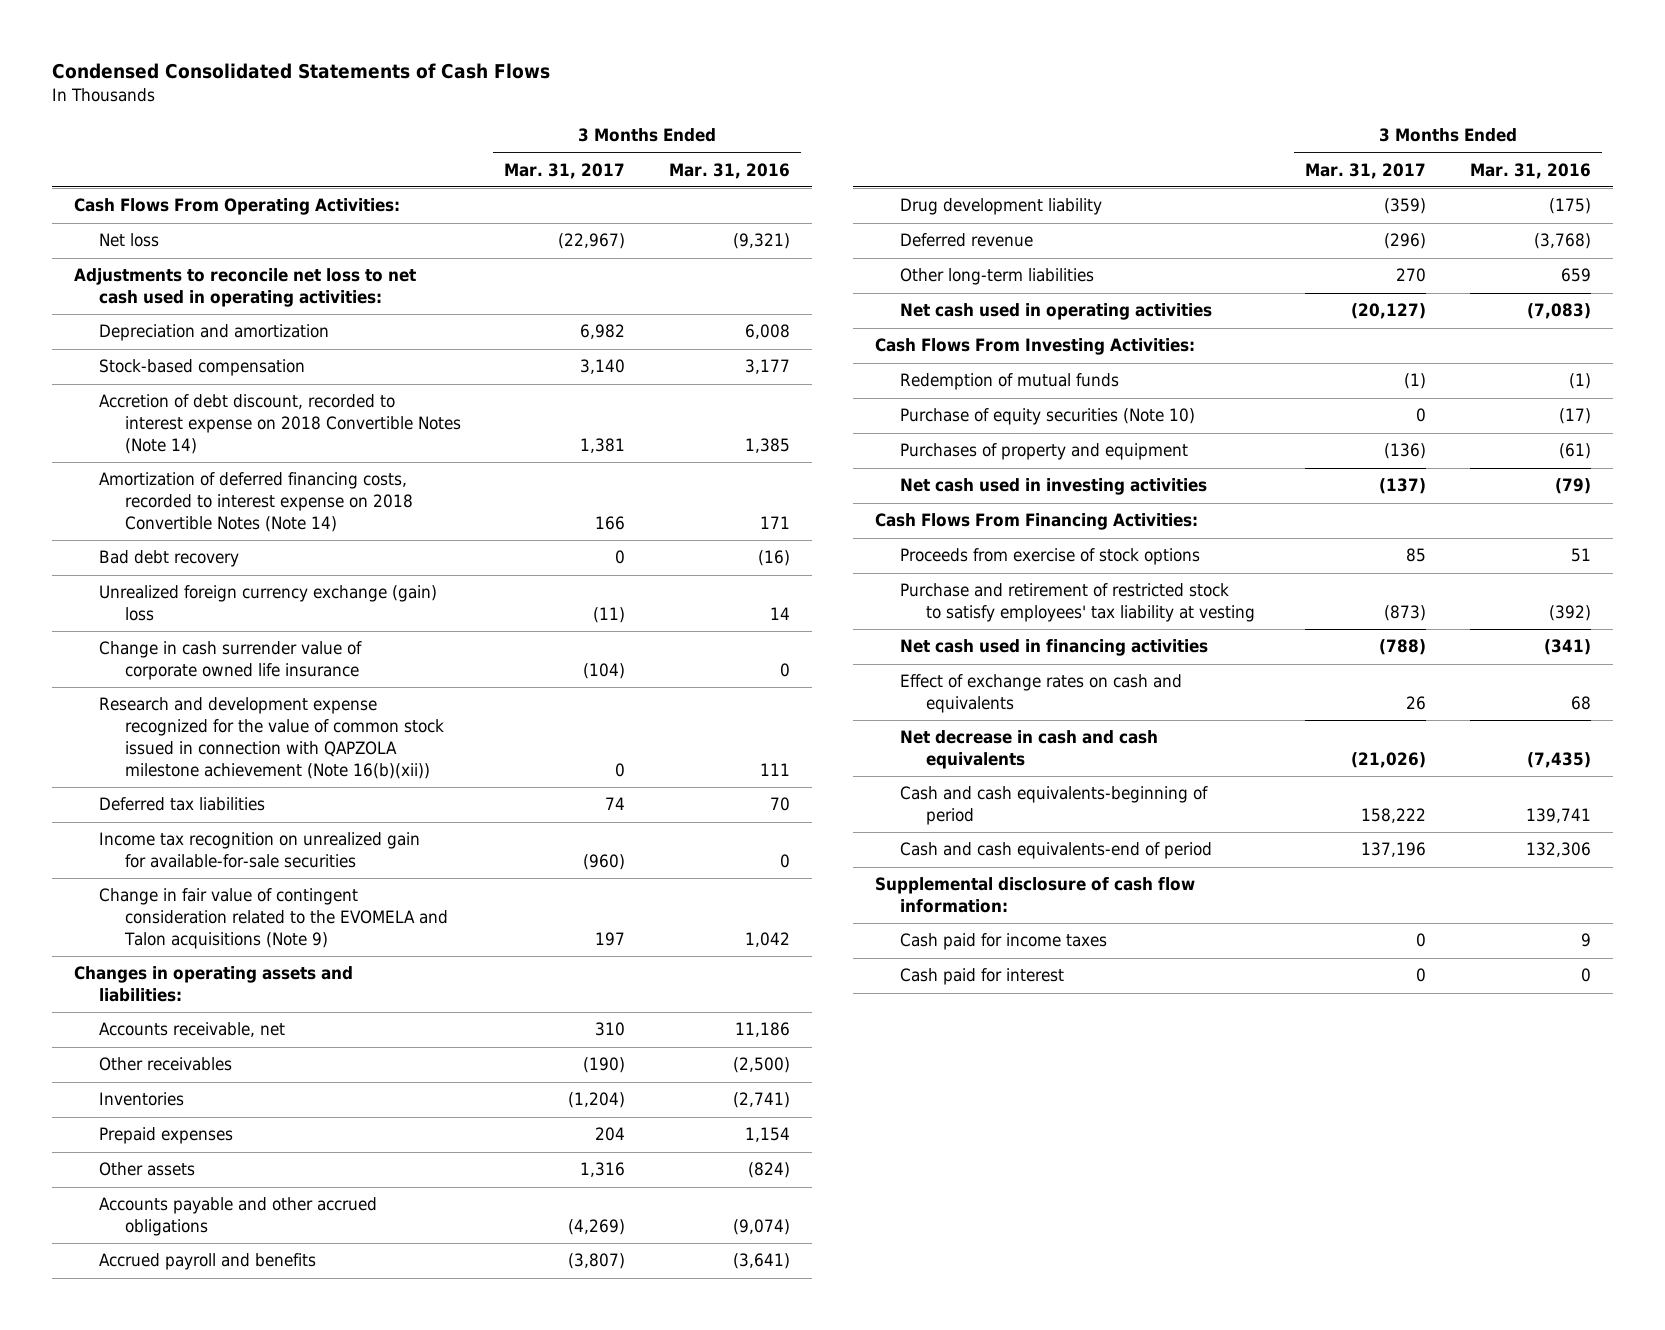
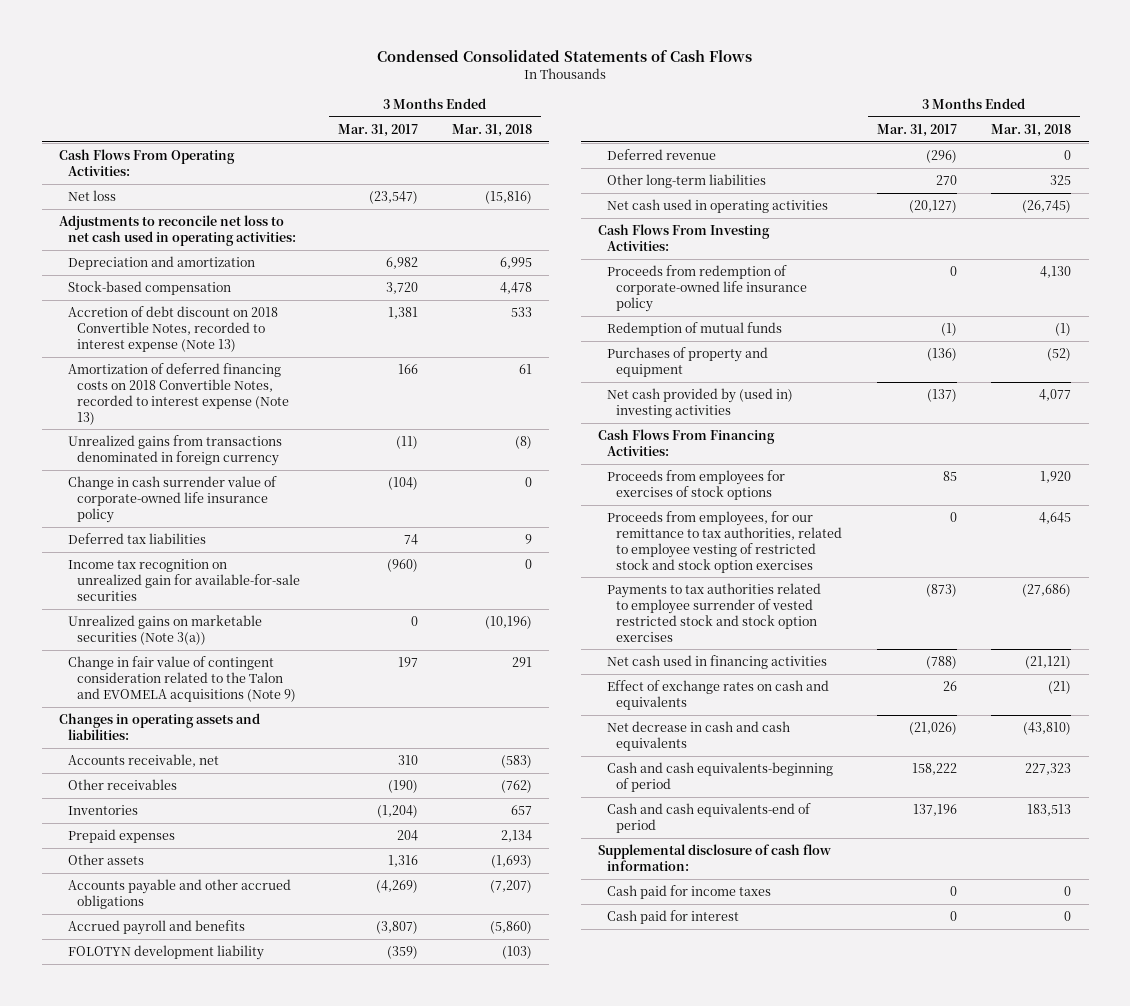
[668,162,790,179] Mar. 31, 2016 -> none
none -> [452,123,533,137] Mar. 31, 2018
[558,233,626,250] (22,967) -> [368,191,418,205] (23,547)
[99,550,240,568] Bad debt recovery -> none
[99,697,444,779] Research and development expense recognized for the value of common stock issued in connection with QAPZOLA milestone achievement (Note 16(b)(xii)) -> none
[580,359,626,375] 3,140 -> [385,282,418,295] 3,720
[99,394,461,454] Accretion of debt discount, recorded to interest expense on 2018 Convertible Notes (Note 14) -> [68,306,279,352] Accretion of debt discount on 2018 Convertible Notes, recorded to interest expense (Note 13)
[99,472,413,532] Amortization of deferred financing costs, recorded to interest expense on 2018 Convertible Notes (Note 14) -> [68,363,290,425] Amortization of deferred financing costs on 2018 Convertible Notes, recorded to interest expense (Note 13)
[99,585,438,622] Unrealized foreign currency exchange (gain) loss -> [68,435,283,466] Unrealized gains from transactions denominated in foreign currency
[99,641,363,681] Change in cash surrender value of corporate owned life insurance -> [68,476,278,523] Change in cash surrender value of corporate-owned life insurance policy
none -> [68,615,263,645] Unrealized gains on marketable securities (Note 3(a))
[99,888,448,949] Change in fair value of contingent consideration related to the EVOMELA and Talon acquisitions (Note 9) -> [68,656,297,702] Change in fair value of contingent consideration related to the Talon and EVOMELA acquisitions (Note 9)
[900,198,1103,216] Drug development liability -> [68,945,265,961] FOLOTYN development liability
none -> [607,265,808,312] Proceeds from redemption of corporate-owned life insurance policy
[900,408,1196,426] Purchase of equity securities (Note 10) -> none
[900,478,1208,496] Net cash used in investing activities -> [607,388,794,418] Net cash provided by (used in) investing activities
[900,548,1201,566] Proceeds from exercise of stock options -> [607,470,786,500] Proceeds from employees for exercises of stock options
none -> [607,511,843,573] Proceeds from employees, for our remittance to tax authorities, related to employee vesting of restricted stock and stock option exercises
[900,583,1255,623] Purchase and retirement of restricted stock to satisfy employees' tax liability at vesting -> [607,583,822,642] Payments to tax authorities related to employee surrender of vested restricted stock and stock option exercises

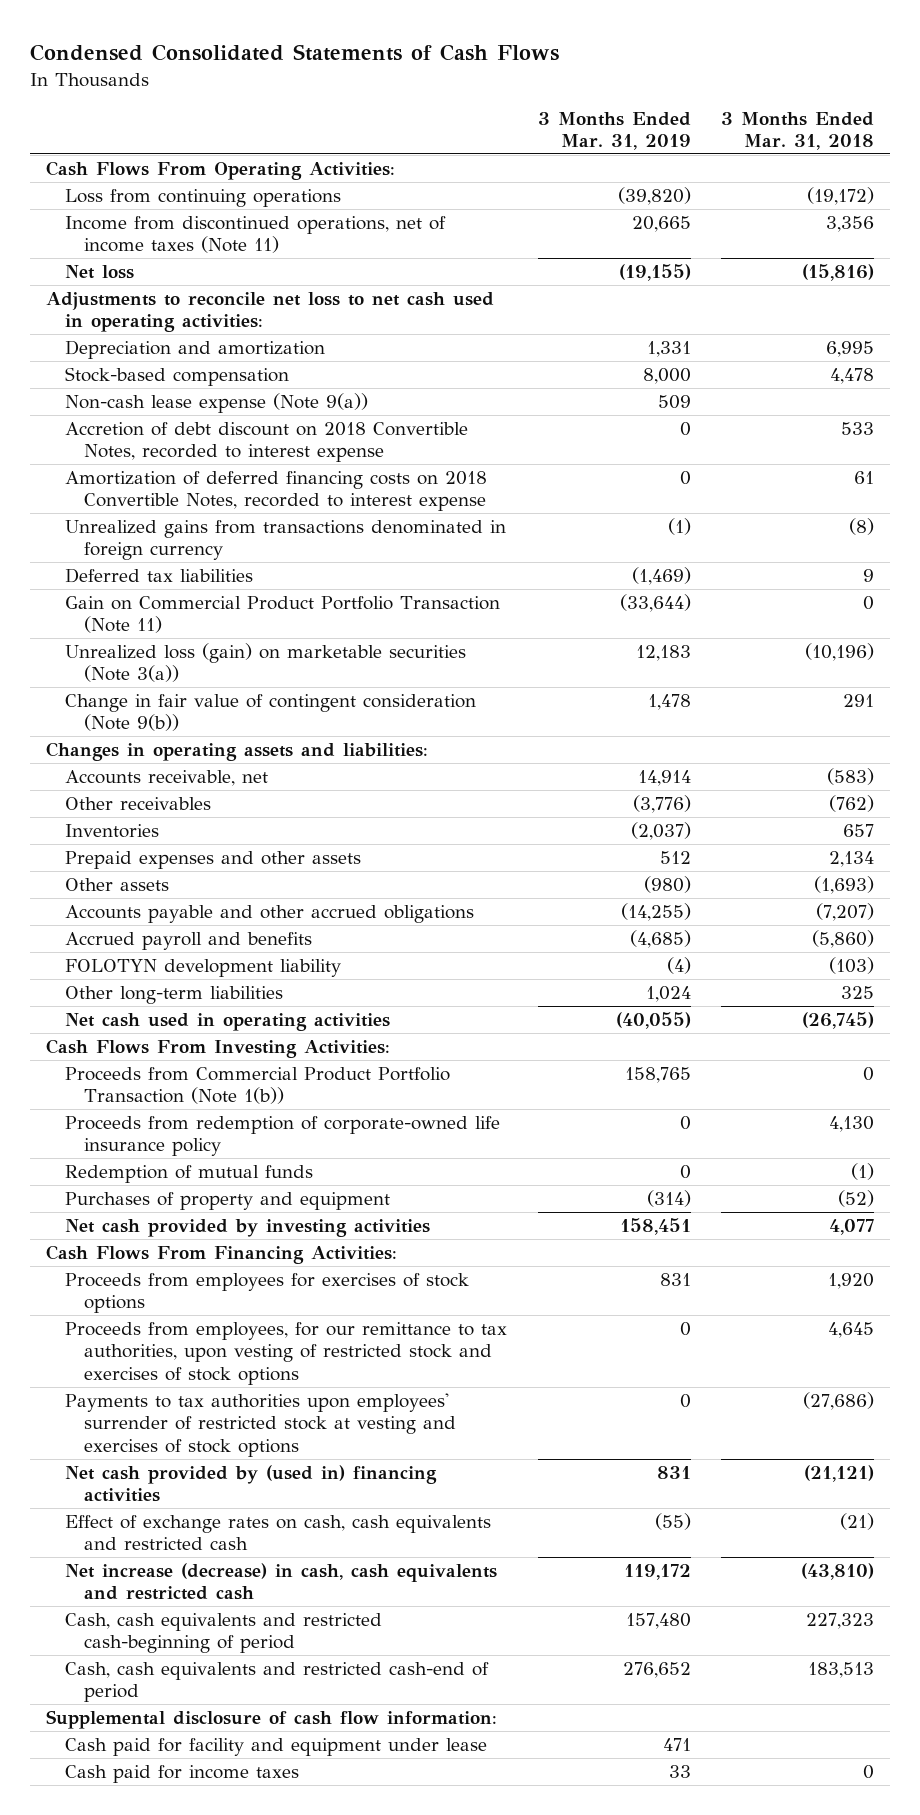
[337,123,418,137] Mar. 31, 2017 -> none
none -> [537,111,691,150] 3 Months Ended Mar. 31, 2019
none -> [64,189,341,208] Loss from continuing operations
none -> [64,216,446,254] Income from discontinued operations, net of income taxes (Note 11)
none -> [64,393,368,414] Non-cash lease expense (Note 9(a))
[68,306,279,352] Accretion of debt discount on 2018 Convertible Notes, recorded to interest expense (Note 13) -> [64,422,468,463] Accretion of debt discount on 2018 Convertible Notes, recorded to interest expense
[68,363,290,425] Amortization of deferred financing costs on 2018 Convertible Notes, recorded to interest expense (Note 13) -> [64,471,487,512] Amortization of deferred financing costs on 2018 Convertible Notes, recorded to interest expense
[68,476,278,523] Change in cash surrender value of corporate-owned life insurance policy -> none
[68,559,301,601] Income tax recognition on unrealized gain for available-for-sale securities -> none
none -> [64,596,500,634] Gain on Commercial Product Portfolio Transaction (Note 11)
[68,615,263,645] Unrealized gains on marketable securities (Note 3(a)) -> [64,643,466,683] Unrealized loss (gain) on marketable securities (Note 3(a))
[68,656,297,702] Change in fair value of contingent consideration related to the Talon and EVOMELA acquisitions (Note 9) -> [64,694,476,732] Change in fair value of contingent consideration (Note 9(b))
[68,829,176,844] Prepaid expenses -> [64,851,361,870] Prepaid expenses and other assets
[607,149,717,161] Deferred revenue -> none
none -> [64,1067,450,1105] Proceeds from Commercial Product Portfolio Transaction (Note 1(b))
[607,388,794,418] Net cash provided by (used in) investing activities -> [64,1219,430,1238] Net cash provided by investing activities
[607,511,843,573] Proceeds from employees, for our remittance to tax authorities, related to employee vesting of restricted stock and stock option exercises -> [64,1322,507,1385] Proceeds from employees, for our remittance to tax authorities, upon vesting of restricted stock and exercises of stock options
[607,583,822,642] Payments to tax authorities related to employee surrender of vested restricted stock and stock option exercises -> [64,1393,456,1457] Payments to tax authorities upon employees' surrender of restricted stock at vesting and exercises of stock options
[607,655,828,670] Net cash used in financing activities -> [64,1465,437,1503] Net cash provided by (used in) financing activities
[607,680,830,710] Effect of exchange rates on cash and equivalents -> [64,1515,491,1551] Effect of exchange rates on cash, cash equivalents and restricted cash
[607,721,791,751] Net decrease in cash and cash equivalents -> [64,1563,497,1601] Net increase (decrease) in cash, cash equivalents and restricted cash
[607,762,834,792] Cash and cash equivalents-beginning of period -> [64,1613,382,1654] Cash, cash equivalents and restricted cash-beginning of period
[607,803,812,833] Cash and cash equivalents-end of period -> [64,1662,489,1703] Cash, cash equivalents and restricted cash-end of period
none -> [64,1738,487,1757] Cash paid for facility and equipment under lease
[607,910,740,925] Cash paid for interest -> none

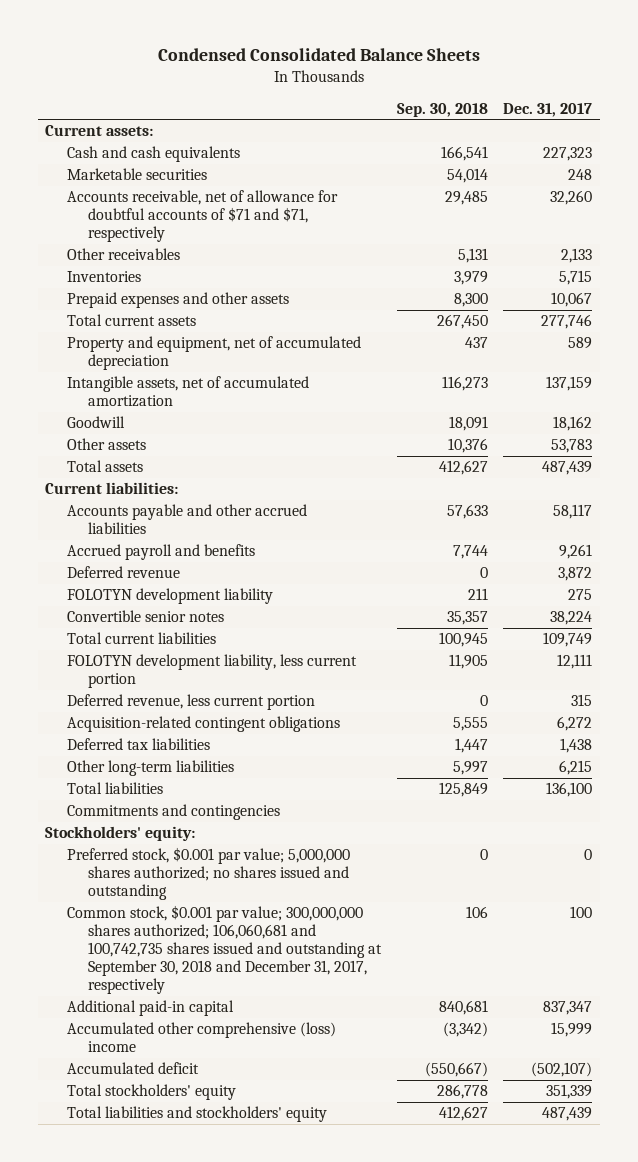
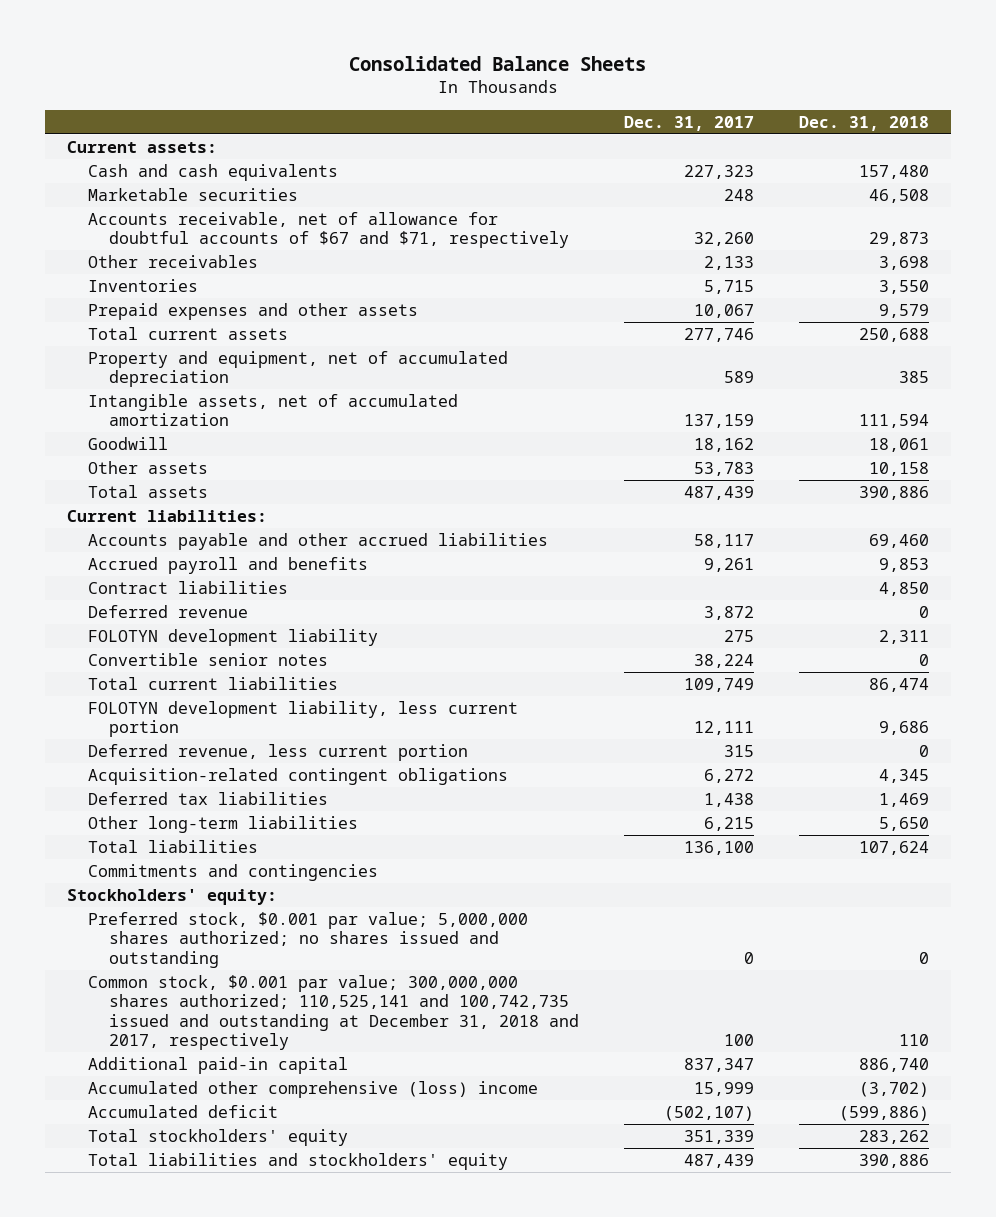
[157,48,480,62] Condensed Consolidated Balance Sheets -> [348,55,646,71] Consolidated Balance Sheets
[396,102,488,117] Sep. 30, 2018 -> none
none -> [798,115,929,131] Dec. 31, 2018
[66,190,338,243] Accounts receivable, net of allowance for doubtful accounts of $71 and $71, respectively -> [88,212,570,249] Accounts receivable, net of allowance for doubtful accounts of $67 and $71, respectively
none -> [88,581,289,595] Contract liabilities
[66,905,383,995] Common stock, $0.001 par value; 300,000,000 shares authorized; 106,060,681 and 100,742,735 shares issued and outstanding at September 30, 2018 and December 31, 2017, respectively -> [88,975,580,1051] Common stock, $0.001 par value; 300,000,000 shares authorized; 110,525,141 and 100,742,735 issued and outstanding at December 31, 2018 and 2017, respectively

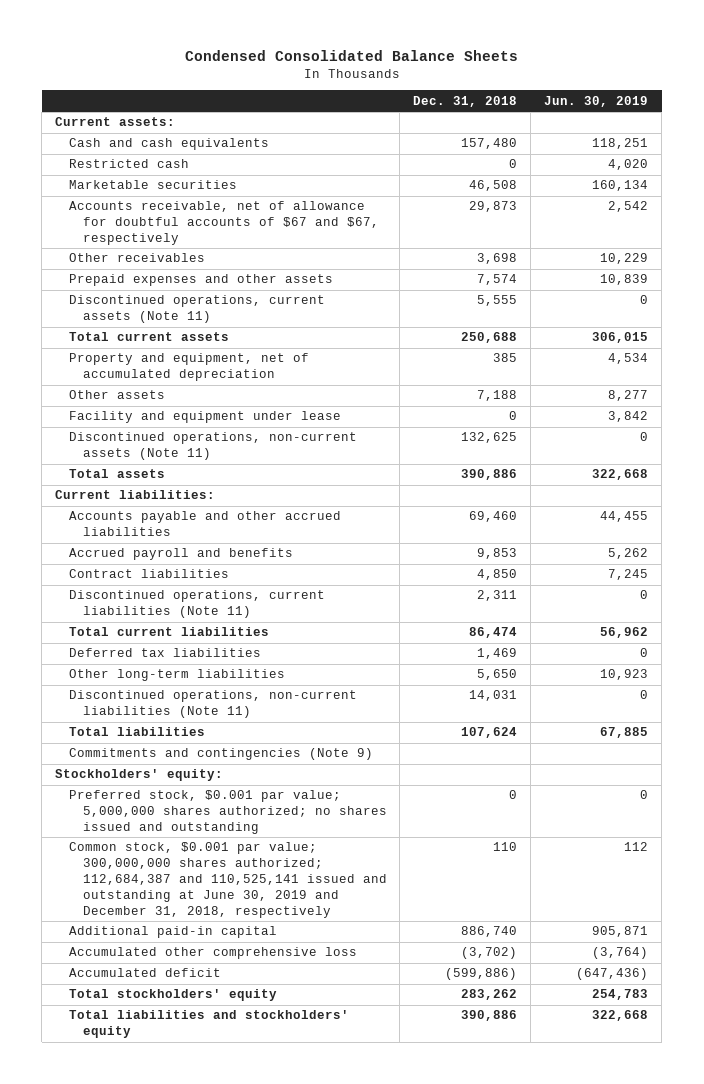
[348,55,646,71] Consolidated Balance Sheets -> [184,50,518,62] Condensed Consolidated Balance Sheets
[623,115,754,131] Dec. 31, 2017 -> none
none -> [544,95,649,107] Jun. 30, 2019
none -> [68,159,189,169] Restricted cash
[88,212,570,249] Accounts receivable, net of allowance for doubtful accounts of $67 and $71, respectively -> [68,201,379,246] Accounts receivable, net of allowance for doubtful accounts of $67 and $67, respectively
[88,279,199,293] Inventories -> none
[878,304,929,319] 9,579 -> [477,274,518,286] 7,574
none -> [68,295,325,324] Discontinued operations, current assets (Note 11)
[88,394,459,427] Intangible assets, net of accumulated amortization -> none
[88,437,169,451] Goodwill -> none
[868,462,929,477] 10,158 -> [477,390,518,402] 7,188
none -> [68,411,341,424] Facility and equipment under lease
none -> [68,432,357,461] Discontinued operations, non-current assets (Note 11)
[88,605,249,619] Deferred revenue -> none
[88,653,329,667] Convertible senior notes -> none
[88,629,379,647] FOLOTYN development liability -> [68,590,325,619] Discontinued operations, current liabilities (Note 11)
[88,701,519,738] FOLOTYN development liability, less current portion -> none
[88,744,469,762] Deferred revenue, less current portion -> none
[88,768,509,786] Acquisition-related contingent obligations -> none
none -> [68,690,357,719] Discontinued operations, non-current liabilities (Note 11)
[88,864,379,882] Commitments and contingencies -> [68,748,373,761] Commitments and contingencies (Note 9)
[88,975,580,1051] Common stock, $0.001 par value; 300,000,000 shares authorized; 110,525,141 and 100,742,735 issued and outstanding at December 31, 2018 and 2017, respectively -> [68,842,387,918] Common stock, $0.001 par value; 300,000,000 shares authorized; 112,684,387 and 110,525,141 issued and outstanding at June 30, 2019 and December 31, 2018, respectively
[88,1081,539,1099] Accumulated other comprehensive (loss) income -> [68,947,357,960] Accumulated other comprehensive loss

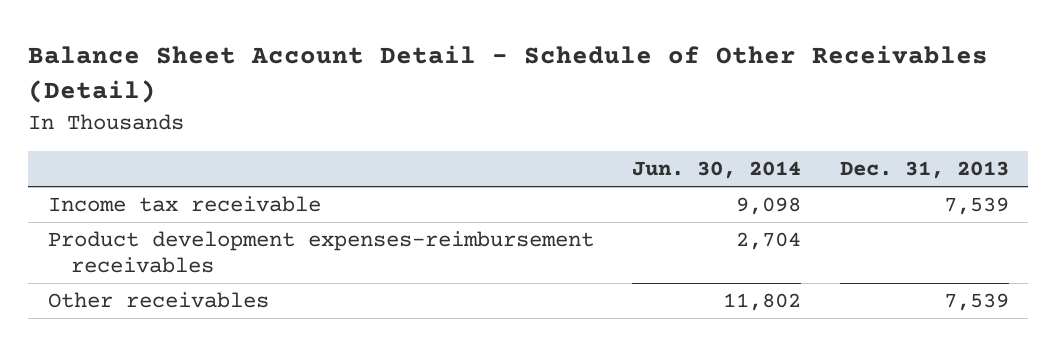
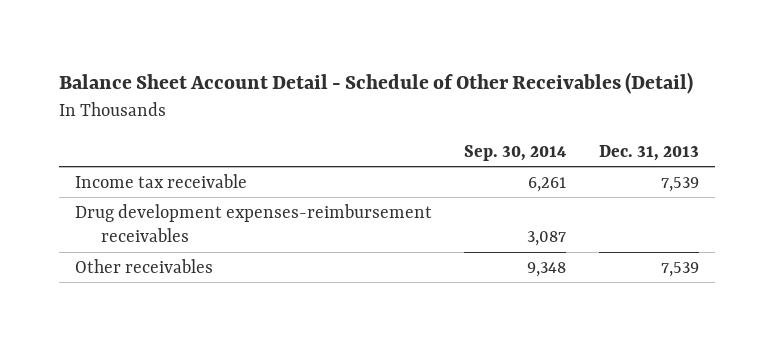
[632,161,802,180] Jun. 30, 2014 -> none
none -> [464,145,567,162] Sep. 30, 2014
[47,230,594,274] Product development expenses-reimbursement receivables -> [74,203,432,243] Drug development expenses-reimbursement receivables

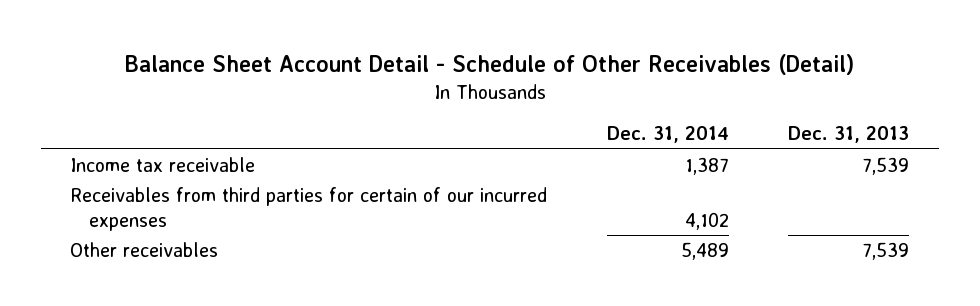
[464,145,567,162] Sep. 30, 2014 -> none
none -> [606,126,729,144] Dec. 31, 2014
[74,203,432,243] Drug development expenses-reimbursement receivables -> [70,186,548,231] Receivables from third parties for certain of our incurred expenses

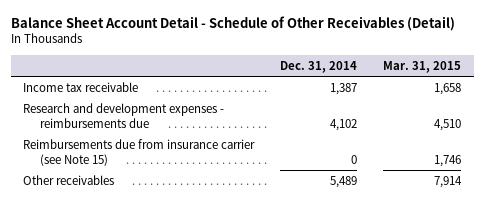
[788,126,910,144] Dec. 31, 2013 -> none
none -> [383,60,462,73] Mar. 31, 2015
[70,186,548,231] Receivables from third parties for certain of our incurred expenses -> [23,102,225,128] Research and development expenses - reimbursements due
none -> [23,138,256,166] Reimbursements due from insurance carrier (see Note 15)

